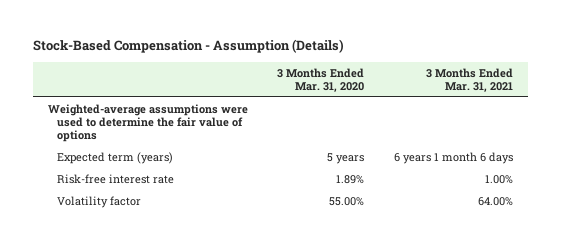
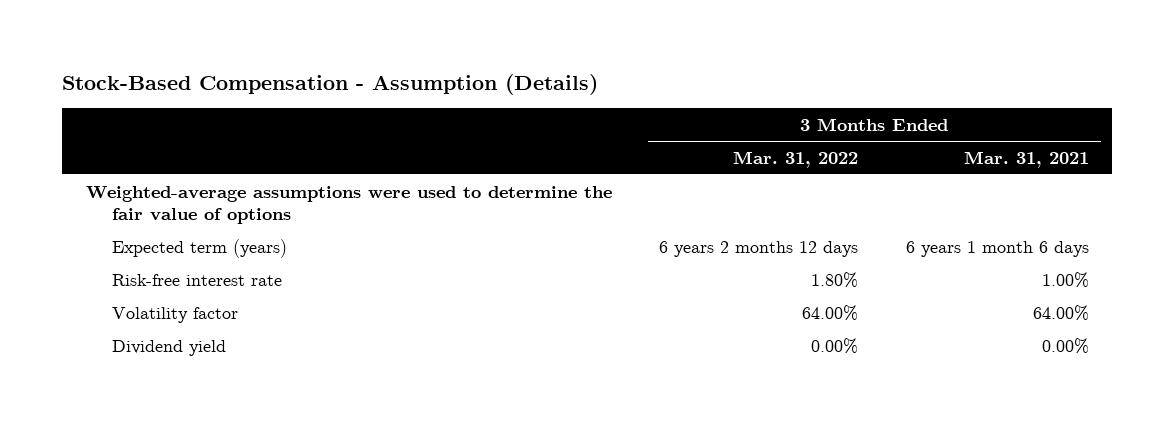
[277,67,365,92] 3 Months Ended Mar. 31, 2020 -> none
none -> [733,150,859,168] Mar. 31, 2022
none -> [112,339,227,356] Dividend yield

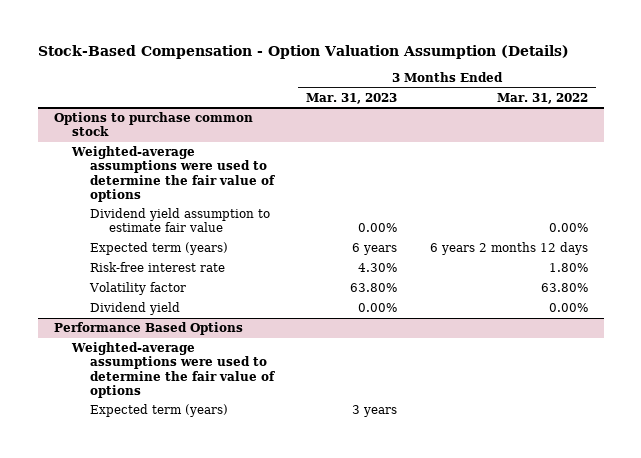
[62,74,599,96] Stock-Based Compensation - Assumption (Details) -> [37,45,569,60] Stock-Based Compensation - Option Valuation Assumption (Details)
[963,150,1089,168] Mar. 31, 2021 -> none
none -> [306,92,398,104] Mar. 31, 2023
none -> [53,112,253,137] Options to purchase common stock
none -> [90,208,271,233] Dividend yield assumption to estimate fair value
[802,304,859,321] 64.00% -> [540,283,588,293] 63.80%
none -> [53,322,243,336] Performance Based Options
none -> [71,342,276,398] Weighted-average assumptions were used to determine the fair value of options
none -> [90,404,229,418] Expected term (years)

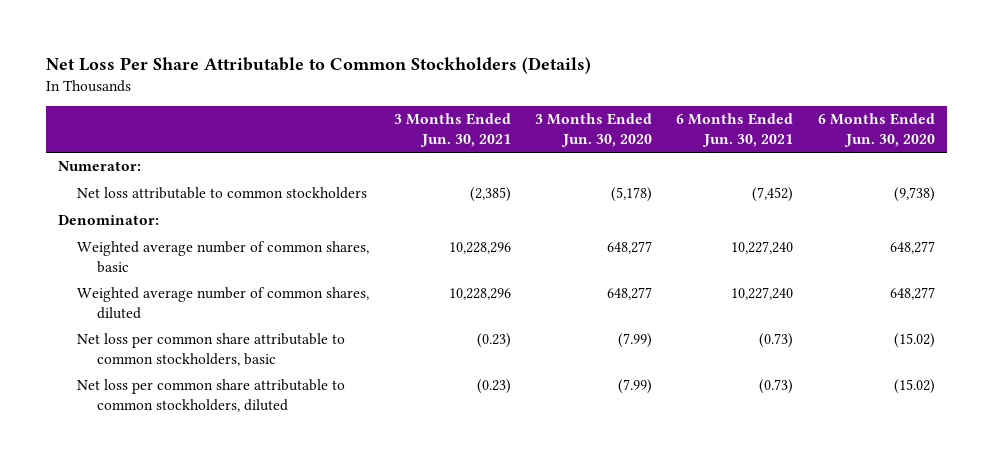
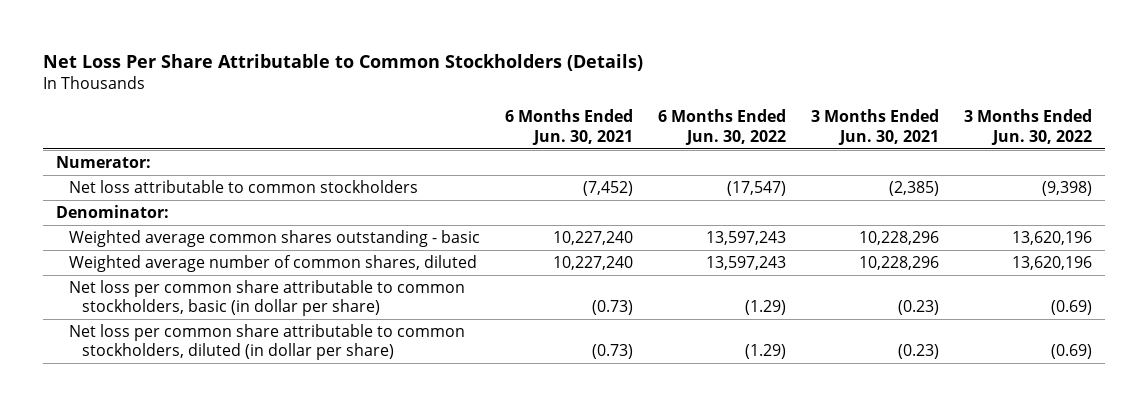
[535,113,653,147] 3 Months Ended Jun. 30, 2020 -> none
[817,113,935,147] 6 Months Ended Jun. 30, 2020 -> none
none -> [658,109,787,145] 6 Months Ended Jun. 30, 2022
none -> [964,109,1093,145] 3 Months Ended Jun. 30, 2022
[77,241,370,273] Weighted average number of common shares, basic -> [69,230,481,248] Weighted average common shares outstanding - basic
[77,333,346,366] Net loss per common share attributable to common stockholders, basic -> [69,280,466,317] Net loss per common share attributable to common stockholders, basic (in dollar per share)
[77,379,346,412] Net loss per common share attributable to common stockholders, diluted -> [69,324,466,361] Net loss per common share attributable to common stockholders, diluted (in dollar per share)

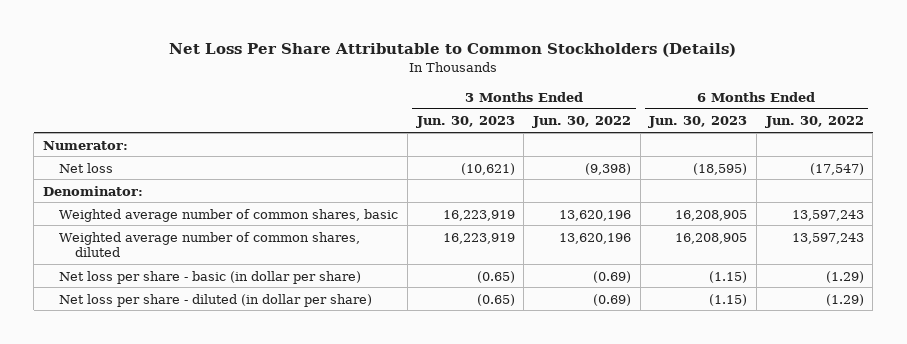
[505,109,634,145] 6 Months Ended Jun. 30, 2021 -> none
[811,109,940,145] 3 Months Ended Jun. 30, 2021 -> none
none -> [415,116,515,129] Jun. 30, 2023
none -> [648,116,748,129] Jun. 30, 2023
[69,180,419,194] Net loss attributable to common stockholders -> [59,162,114,173] Net loss
[69,230,481,248] Weighted average common shares outstanding - basic -> [59,208,399,222] Weighted average number of common shares, basic
[69,280,466,317] Net loss per common share attributable to common stockholders, basic (in dollar per share) -> [59,270,362,284] Net loss per share - basic (in dollar per share)
[69,324,466,361] Net loss per common share attributable to common stockholders, diluted (in dollar per share) -> [59,293,373,307] Net loss per share - diluted (in dollar per share)

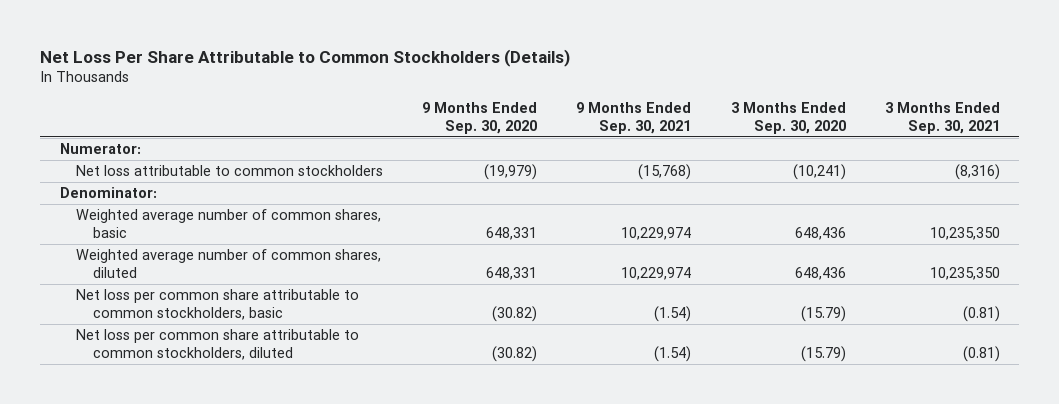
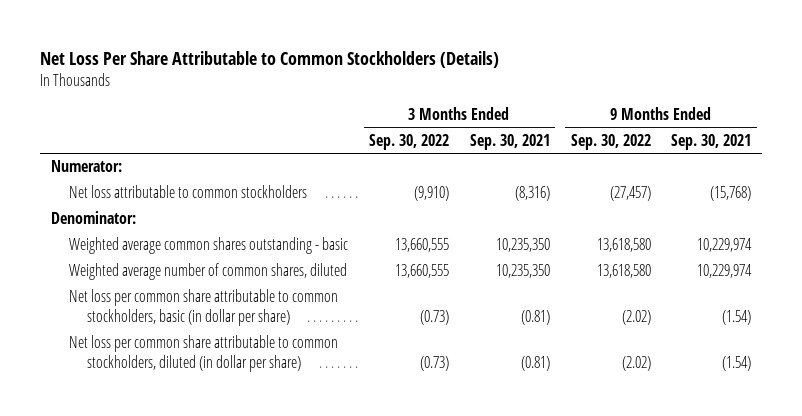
[422,102,538,135] 9 Months Ended Sep. 30, 2020 -> none
[730,102,846,135] 3 Months Ended Sep. 30, 2020 -> none
none -> [368,133,449,150] Sep. 30, 2022
none -> [570,133,651,150] Sep. 30, 2022
[76,209,382,239] Weighted average number of common shares, basic -> [68,237,348,255] Weighted average common shares outstanding - basic
[76,289,360,321] Net loss per common share attributable to common stockholders, basic -> [68,289,338,327] Net loss per common share attributable to common stockholders, basic (in dollar per share)
[76,329,360,361] Net loss per common share attributable to common stockholders, diluted -> [68,335,338,373] Net loss per common share attributable to common stockholders, diluted (in dollar per share)

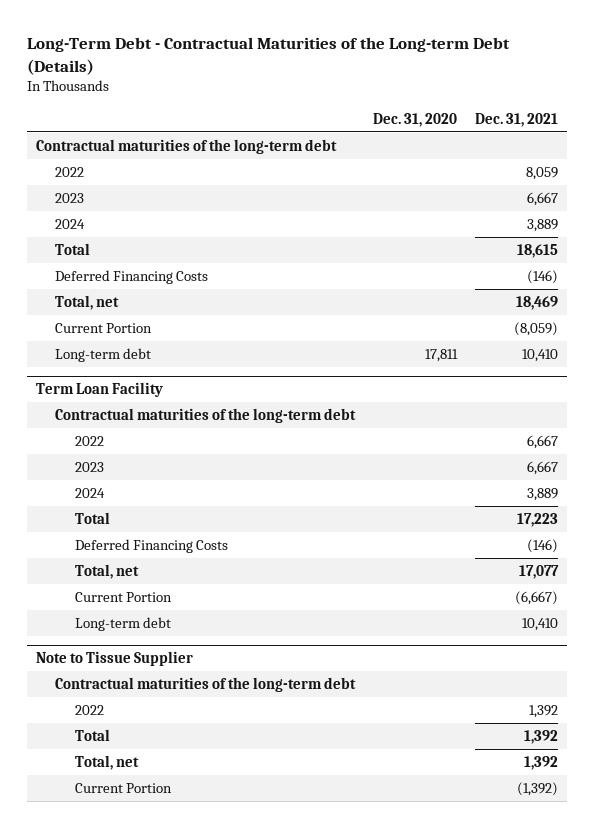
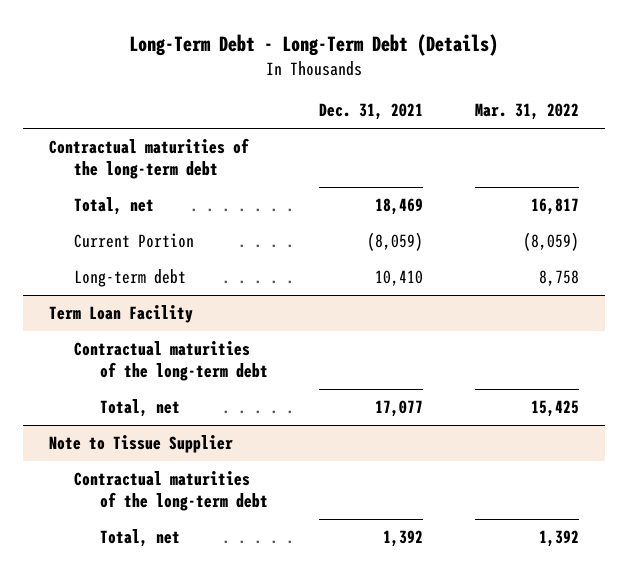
[26,37,510,75] Long-Term Debt - Contractual Maturities of the Long-term Debt (Details) -> [129,33,499,56] Long-Term Debt - Long-Term Debt (Details)
[373,112,458,127] Dec. 31, 2020 -> none
none -> [475,103,580,121] Mar. 31, 2022
[55,166,85,177] 2022 -> none
[55,192,85,203] 2023 -> none
[55,218,86,229] 2024 -> none
[55,242,91,255] Total -> none
[55,269,209,284] Deferred Financing Costs -> none
[74,435,104,446] 2022 -> none
[74,461,104,472] 2023 -> none
[74,487,105,498] 2024 -> none
[74,511,110,524] Total -> none
[74,538,228,553] Deferred Financing Costs -> none
[74,591,172,602] Current Portion -> none
[74,616,171,631] Long-term debt -> none
[74,704,104,715] 2022 -> none
[74,728,110,741] Total -> none
[74,782,172,793] Current Portion -> none

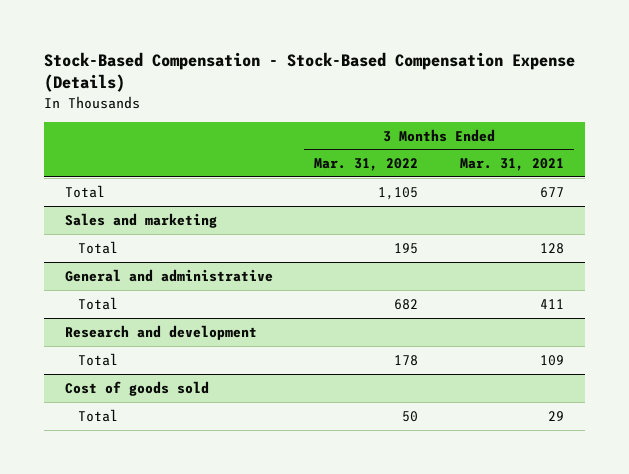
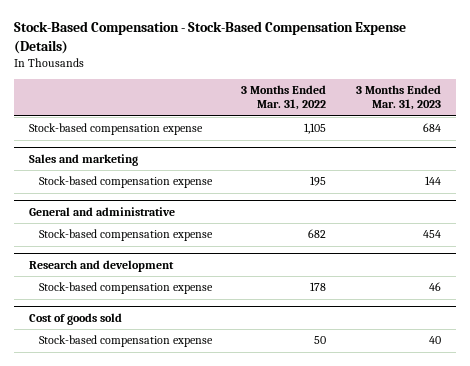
[459,158,564,172] Mar. 31, 2021 -> none
none -> [356,84,442,111] 3 Months Ended Mar. 31, 2023
[65,184,106,198] Total -> [28,123,203,136] Stock-based compensation expense
[77,240,118,254] Total -> [38,176,213,189] Stock-based compensation expense
[77,296,118,310] Total -> [38,229,213,242] Stock-based compensation expense
[77,352,118,366] Total -> [38,282,213,295] Stock-based compensation expense
[77,408,118,422] Total -> [38,335,213,348] Stock-based compensation expense

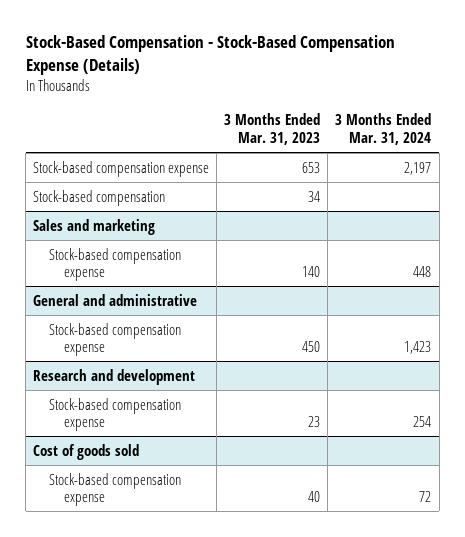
[241,84,327,111] 3 Months Ended Mar. 31, 2022 -> none
none -> [335,113,432,145] 3 Months Ended Mar. 31, 2024
[423,123,442,133] 684 -> [302,161,321,173] 653
none -> [33,189,166,206] Stock-based compensation
[425,176,442,186] 144 -> [302,266,321,278] 140
[423,230,442,239] 454 -> [302,341,321,353] 450
[429,282,442,292] 46 -> [308,416,321,428] 23

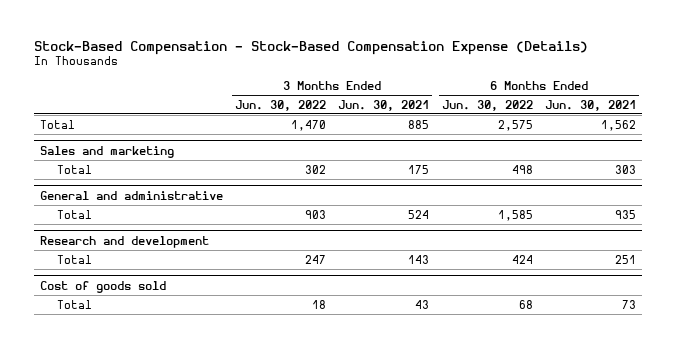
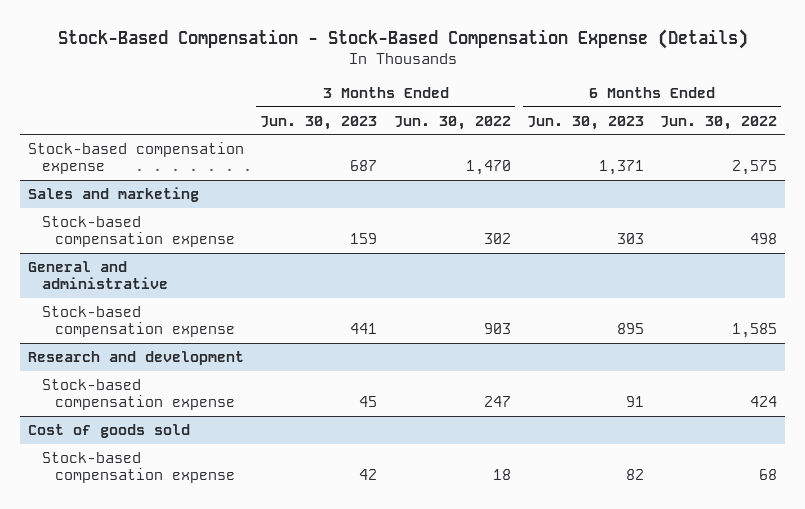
[338,99,430,111] Jun. 30, 2021 -> none
[544,99,636,111] Jun. 30, 2021 -> none
none -> [260,115,378,130] Jun. 30, 2023
none -> [526,115,644,130] Jun. 30, 2023
[40,119,76,129] Total -> [28,142,245,175] Stock-based compensation expense
[57,164,93,174] Total -> [41,216,236,248] Stock-based compensation expense
[57,209,93,219] Total -> [41,306,236,338] Stock-based compensation expense
[57,254,93,264] Total -> [41,379,236,411] Stock-based compensation expense
[57,299,93,309] Total -> [41,452,236,484] Stock-based compensation expense

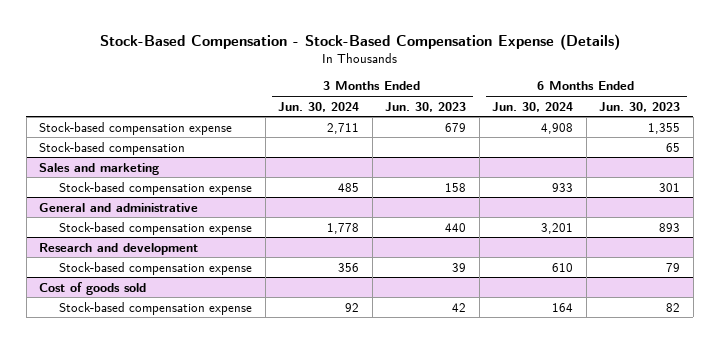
[393,115,511,130] Jun. 30, 2022 -> none
[659,115,777,130] Jun. 30, 2022 -> none
none -> [278,101,360,112] Jun. 30, 2024
none -> [492,101,574,112] Jun. 30, 2024
[350,160,378,172] 687 -> [445,122,467,132] 679
[598,160,644,176] 1,371 -> [648,122,681,134] 1,355
none -> [39,141,186,155] Stock-based compensation
[350,233,378,245] 159 -> [445,182,467,192] 158
[616,233,644,245] 303 -> [659,182,681,192] 301
[350,323,378,335] 441 -> [445,222,467,232] 440
[616,323,644,335] 895 -> [659,222,681,232] 893
[359,396,378,408] 45 -> [452,262,467,272] 39
[625,396,644,408] 91 -> [666,262,681,272] 79

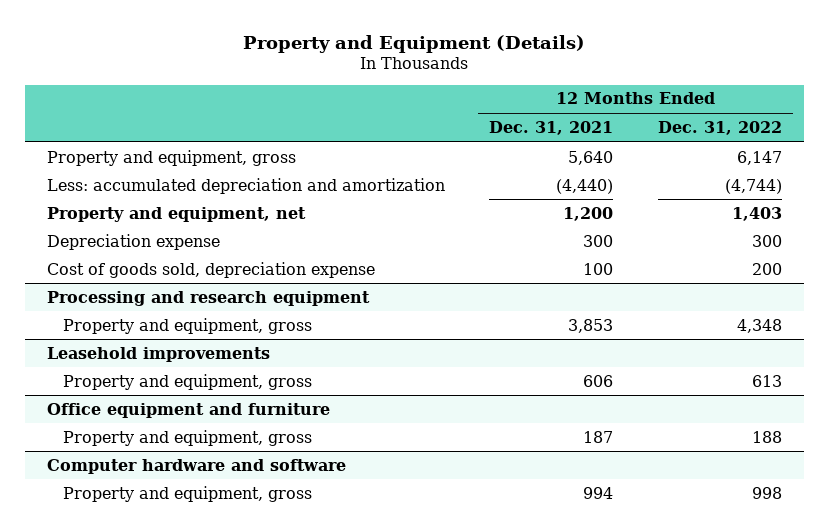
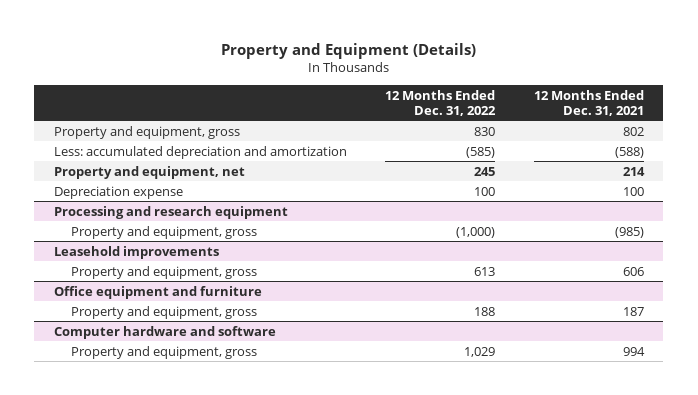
[47,261,376,278] Cost of goods sold, depreciation expense -> none
[568,150,614,165] 5,640 -> [622,126,644,136] 802
[736,150,782,165] 6,147 -> [474,126,496,136] 830
[556,178,614,194] (4,440) -> [614,146,644,158] (588)
[724,178,782,194] (4,744) -> [466,146,496,158] (585)
[563,206,614,221] 1,200 -> [622,166,645,176] 214
[731,206,782,221] 1,403 -> [474,166,496,176] 245
[583,234,614,247] 300 -> [622,186,644,196] 100
[751,234,782,247] 300 -> [474,186,496,196] 100
[568,318,614,333] 3,853 -> [614,226,644,238] (985)
[736,318,782,333] 4,348 -> [456,226,496,238] (1,000)
[751,486,782,499] 998 -> [464,346,496,357] 1,029

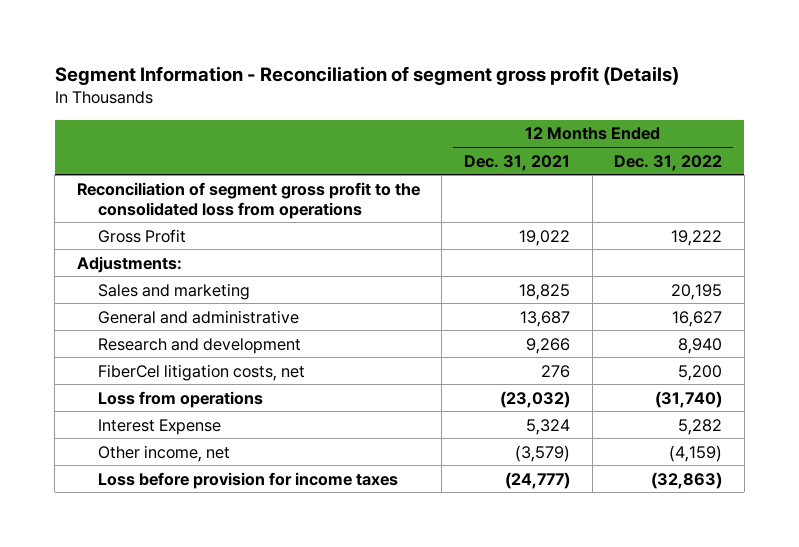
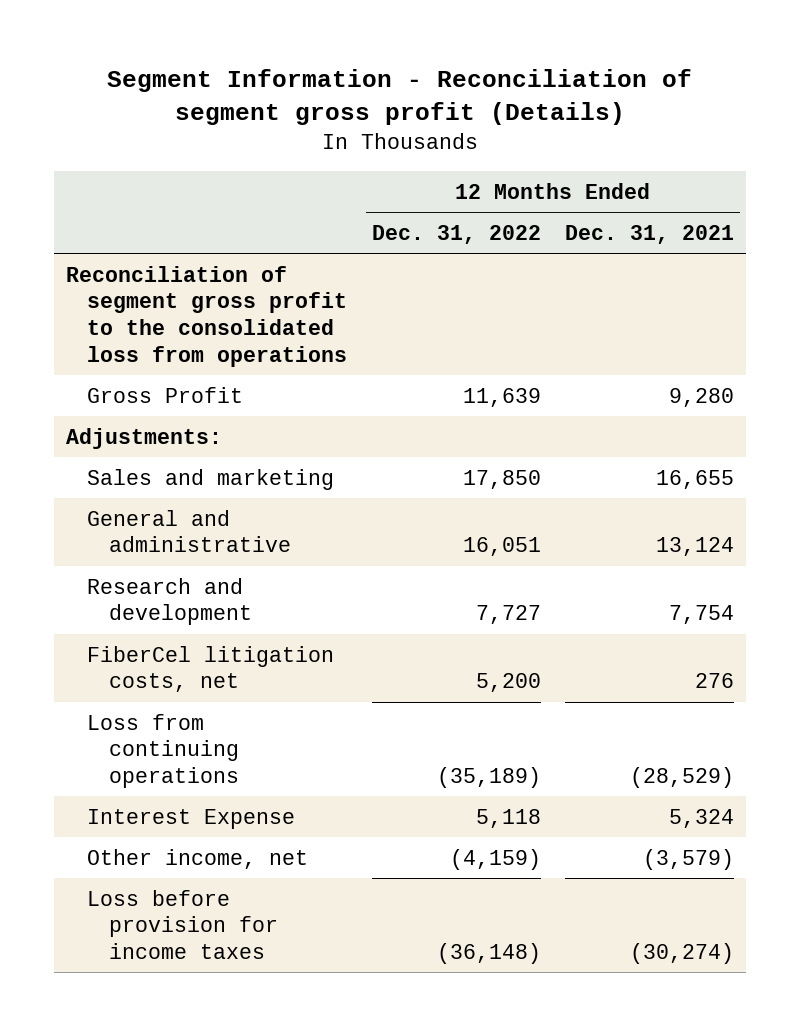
[518,229,570,246] 19,022 -> [668,387,734,407] 9,280
[671,229,723,246] 19,222 -> [462,387,541,407] 11,639
[518,283,570,300] 18,825 -> [655,469,734,489] 16,655
[671,283,723,300] 20,195 -> [462,469,541,489] 17,850
[519,310,570,327] 13,687 -> [655,537,734,557] 13,124
[672,310,723,327] 16,627 -> [462,537,541,557] 16,051
[525,337,570,354] 9,266 -> [668,605,734,625] 7,754
[678,337,723,354] 8,940 -> [475,605,541,625] 7,727
[98,390,264,408] Loss from operations -> [87,713,240,788] Loss from continuing operations
[499,390,570,408] (23,032) -> [629,766,734,788] (28,529)
[655,390,723,408] (31,740) -> [436,766,541,788] (35,189)
[678,418,723,435] 5,282 -> [475,808,541,828] 5,118
[504,471,570,489] (24,777) -> [629,942,734,964] (30,274)
[651,471,723,489] (32,863) -> [436,942,541,964] (36,148)

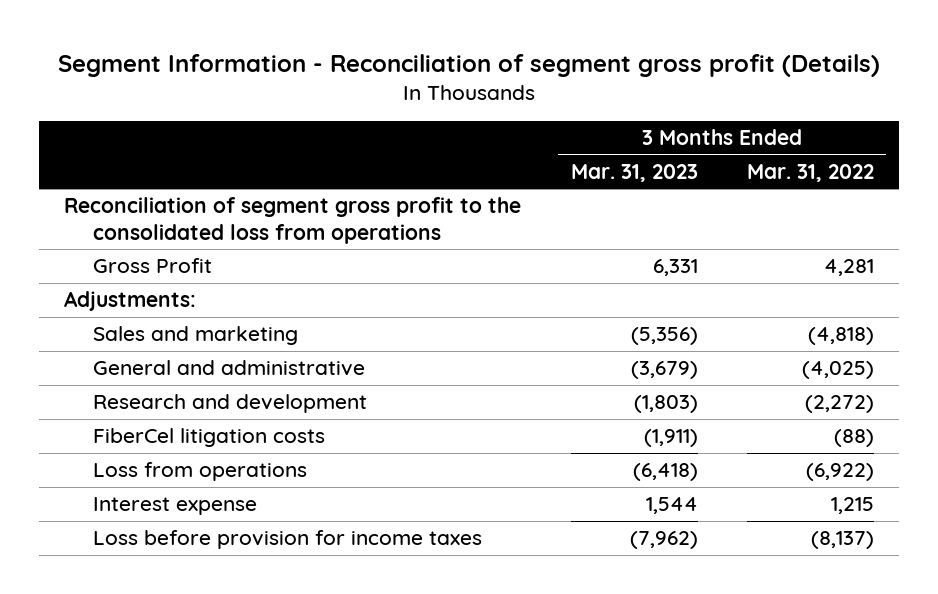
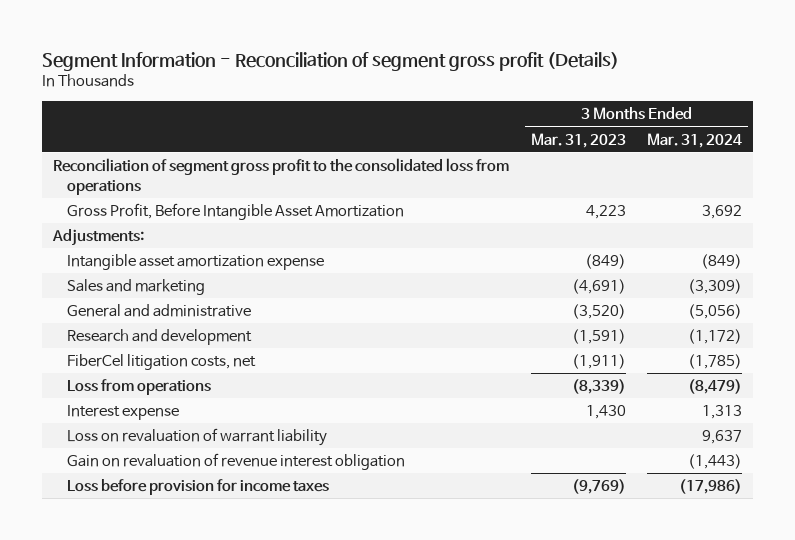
[747,163,875,182] Mar. 31, 2022 -> none
none -> [647,132,743,148] Mar. 31, 2024
[93,258,213,274] Gross Profit -> none
none -> [66,203,404,221] Gross Profit, Before Intangible Asset Amortization
none -> [66,254,324,271] Intangible asset amortization expense
[630,327,698,346] (5,356) -> [571,279,626,295] (4,691)
[630,361,698,380] (3,679) -> [571,304,626,320] (3,520)
[633,395,698,414] (1,803) -> [571,329,626,345] (1,591)
[93,428,326,448] FiberCel litigation costs -> [66,354,256,371] FiberCel litigation costs, net
[632,463,698,482] (6,418) -> [571,379,626,395] (8,339)
[645,497,698,515] 1,544 -> [585,405,626,420] 1,430
none -> [66,428,327,447] Loss on revaluation of warrant liability
none -> [66,453,405,471] Gain on revaluation of revenue interest obligation
[629,531,698,550] (7,962) -> [571,479,626,495] (9,769)

